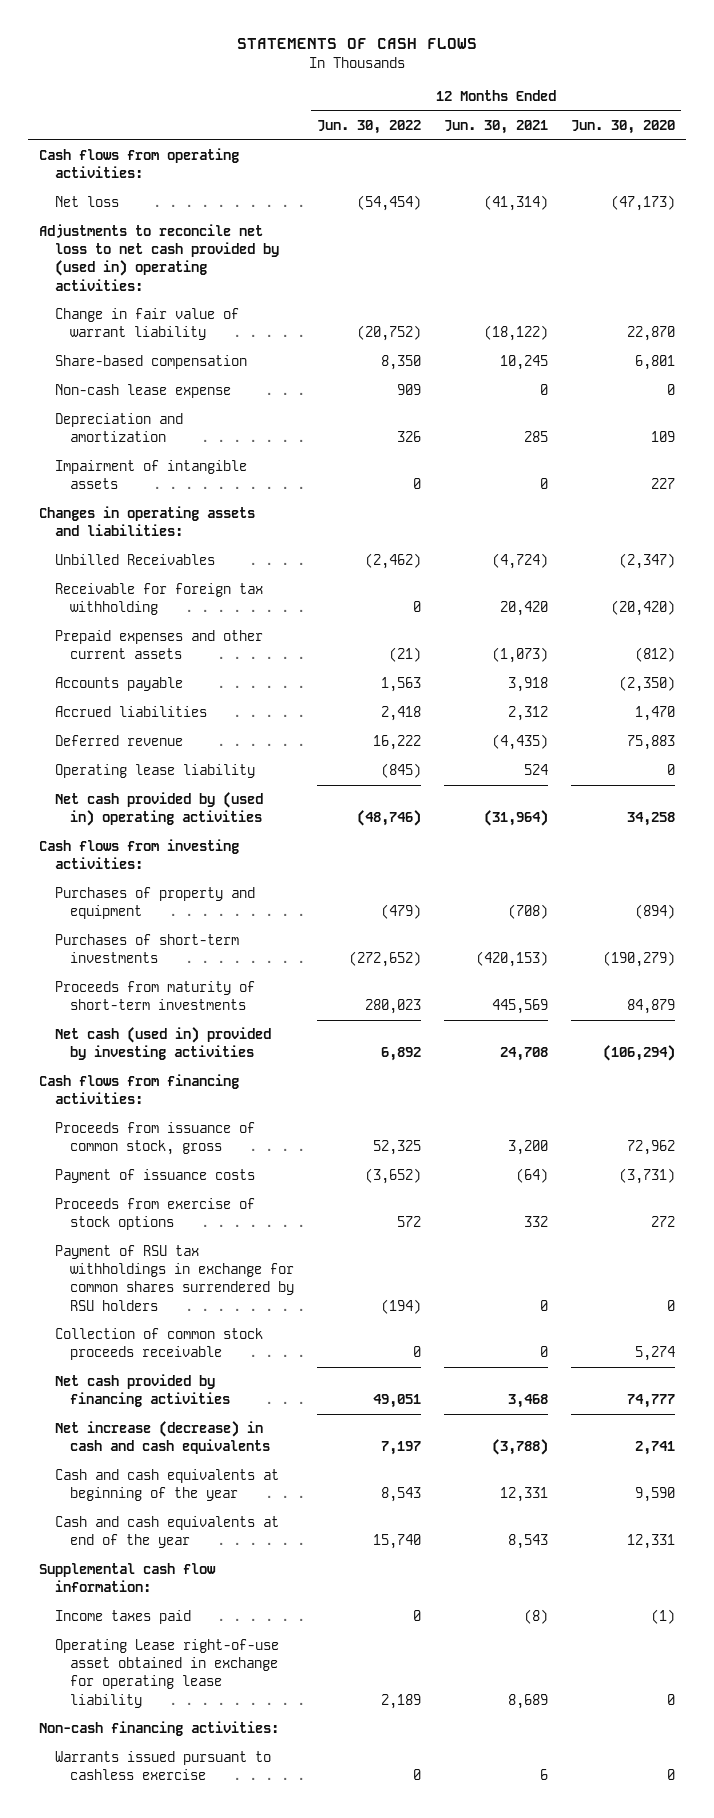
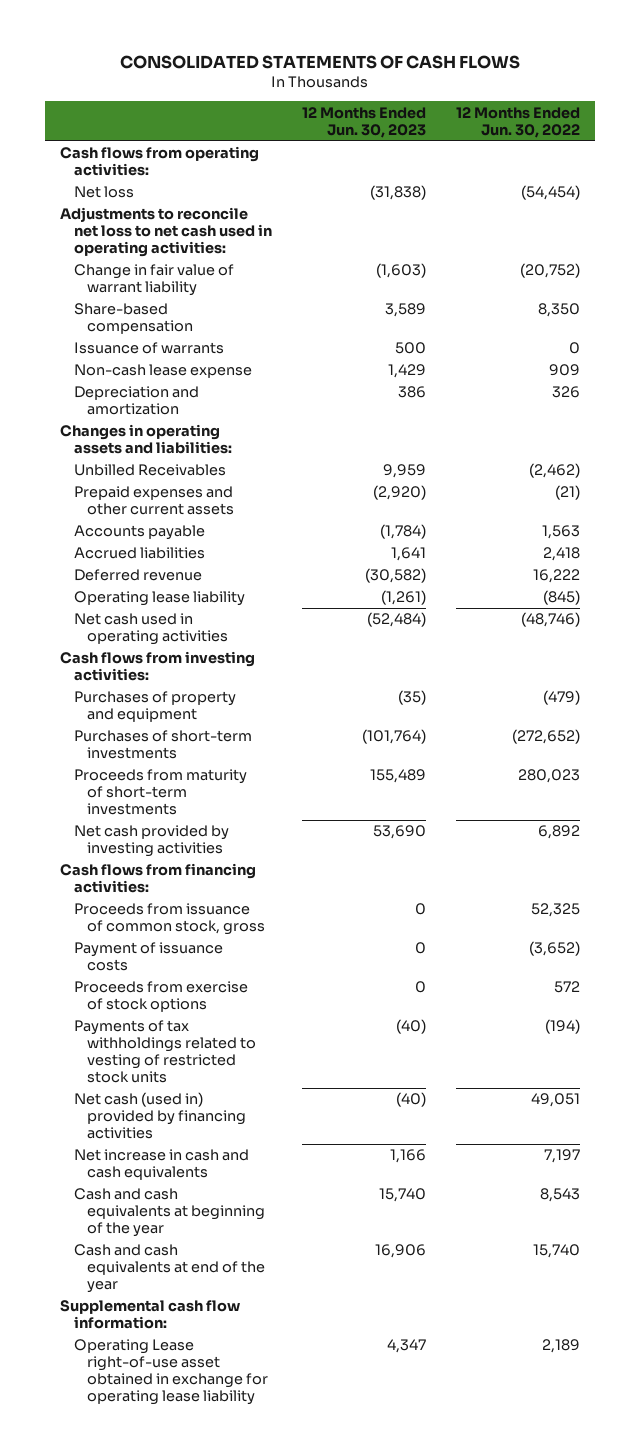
[236,38,477,50] STATEMENTS OF CASH FLOWS -> [120,54,521,69] CONSOLIDATED STATEMENTS OF CASH FLOWS
[443,120,548,135] Jun. 30, 2021 -> none
[570,120,675,135] Jun. 30, 2020 -> none
none -> [301,106,426,138] 12 Months Ended Jun. 30, 2023
[39,224,279,291] Adjustments to reconcile net loss to net cash provided by (used in) operating activities: -> [60,207,272,258] Adjustments to reconcile net loss to net cash used in operating activities:
none -> [73,342,224,355] Issuance of warrants
[54,460,247,490] Impairment of intangible assets -> none
[54,583,263,616] Receivable for foreign tax withholding -> none
[54,792,263,827] Net cash provided by (used in) operating activities -> [73,613,228,646] Net cash used in operating activities
[54,1027,271,1061] Net cash (used in) provided by investing activities -> [73,825,229,858] Net cash provided by investing activities
[54,1328,263,1361] Collection of common stock proceeds receivable -> none
[54,1245,294,1311] Payment of RSU tax withholdings in exchange for common shares surrendered by RSU holders -> [73,1020,256,1083] Payments of tax withholdings related to vesting of restricted stock units
[54,1374,230,1408] Net cash provided by financing activities -> [73,1092,246,1140] Net cash (used in) provided by financing activities
[54,1421,270,1455] Net increase (decrease) in cash and cash equivalents -> [73,1149,249,1181] Net increase in cash and cash equivalents
[54,1610,191,1625] Income taxes paid -> none
[39,1721,280,1737] Non-cash financing activities: -> none
[54,1751,271,1781] Warrants issued pursuant to cashless exercise -> none

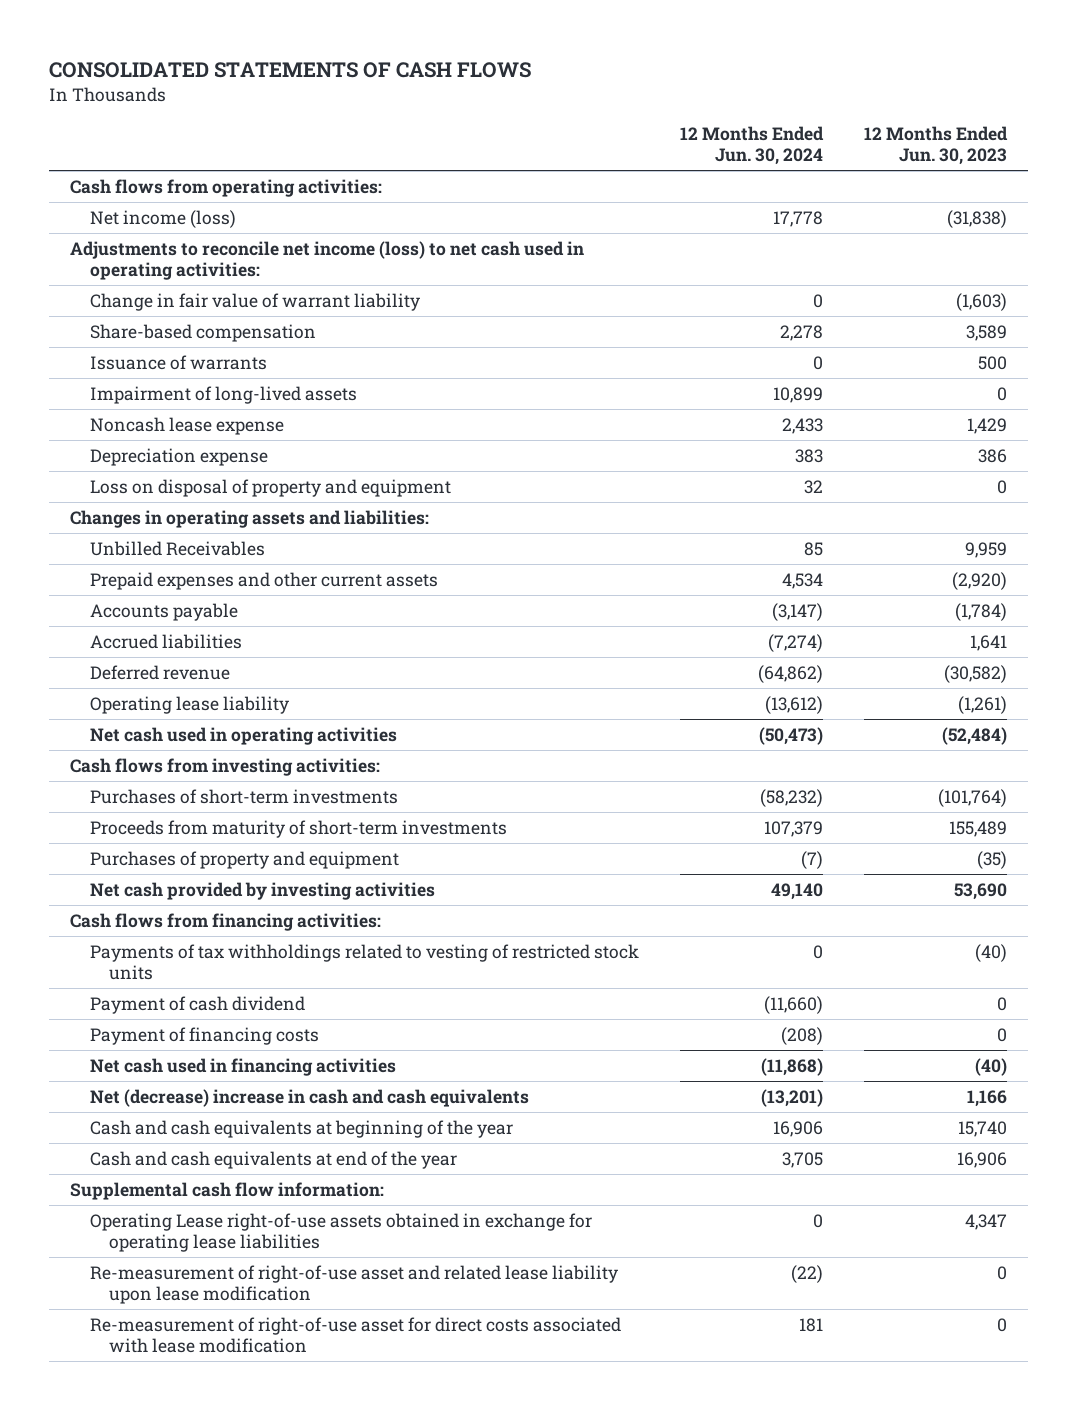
[455,106,580,138] 12 Months Ended Jun. 30, 2022 -> none
none -> [680,126,825,166] 12 Months Ended Jun. 30, 2024
[73,186,134,199] Net loss -> [89,210,236,229] Net income (loss)
[60,207,272,258] Adjustments to reconcile net loss to net cash used in operating activities: -> [70,241,585,280] Adjustments to reconcile net income (loss) to net cash used in operating activities:
none -> [89,386,357,405] Impairment of long-lived assets
[73,364,252,379] Non-cash lease expense -> [89,417,284,436] Noncash lease expense
[73,386,199,416] Depreciation and amortization -> [89,448,268,467] Depreciation expense
none -> [89,479,451,498] Loss on disposal of property and equipment
[73,691,236,723] Purchases of property and equipment -> [89,851,399,870] Purchases of property and equipment
[73,903,265,936] Proceeds from issuance of common stock, gross -> none
[73,942,223,972] Payment of issuance costs -> none
[73,981,248,1013] Proceeds from exercise of stock options -> none
none -> [89,996,305,1015] Payment of cash dividend
none -> [89,1027,319,1046] Payment of financing costs
[73,1092,246,1140] Net cash (used in) provided by financing activities -> [89,1058,396,1077] Net cash used in financing activities
[73,1149,249,1181] Net increase in cash and cash equivalents -> [89,1089,529,1108] Net (decrease) increase in cash and cash equivalents
[73,1339,268,1405] Operating Lease right-of-use asset obtained in exchange for operating lease liability -> [89,1213,592,1252] Operating Lease right-of-use assets obtained in exchange for operating lease liabilities
none -> [89,1265,618,1304] Re-measurement of right-of-use asset and related lease liability upon lease modification
none -> [89,1317,621,1353] Re-measurement of right-of-use asset for direct costs associated with lease modification

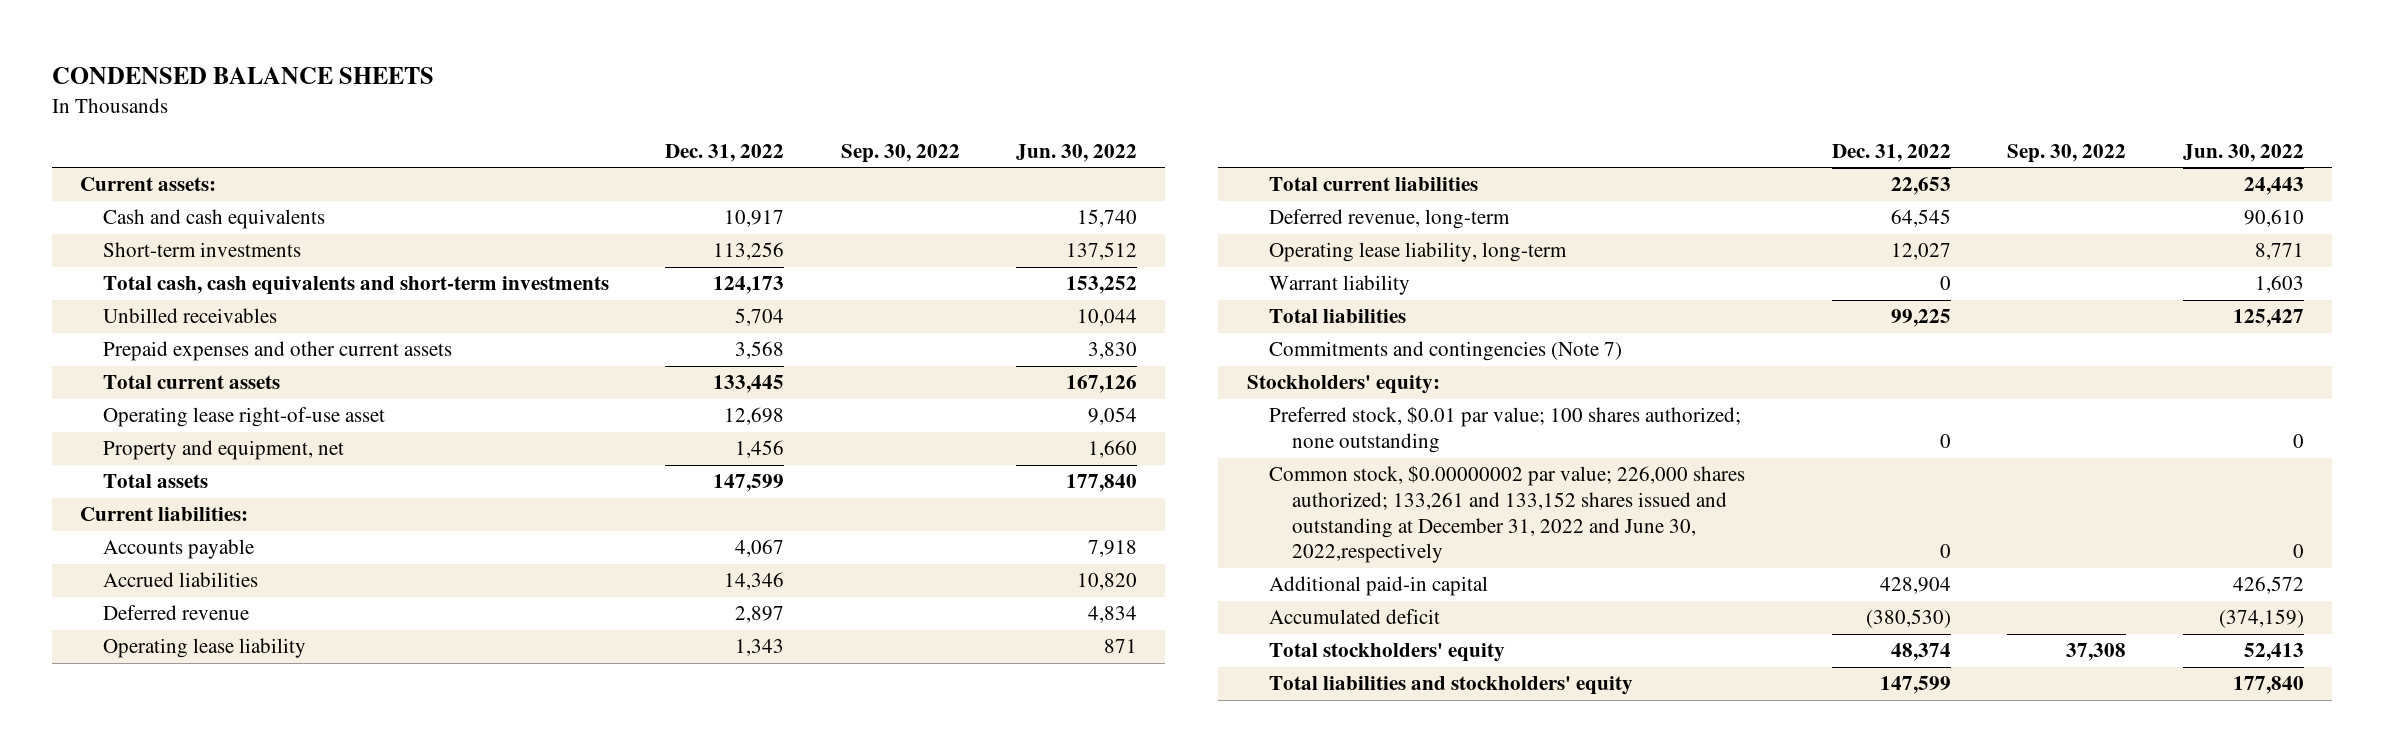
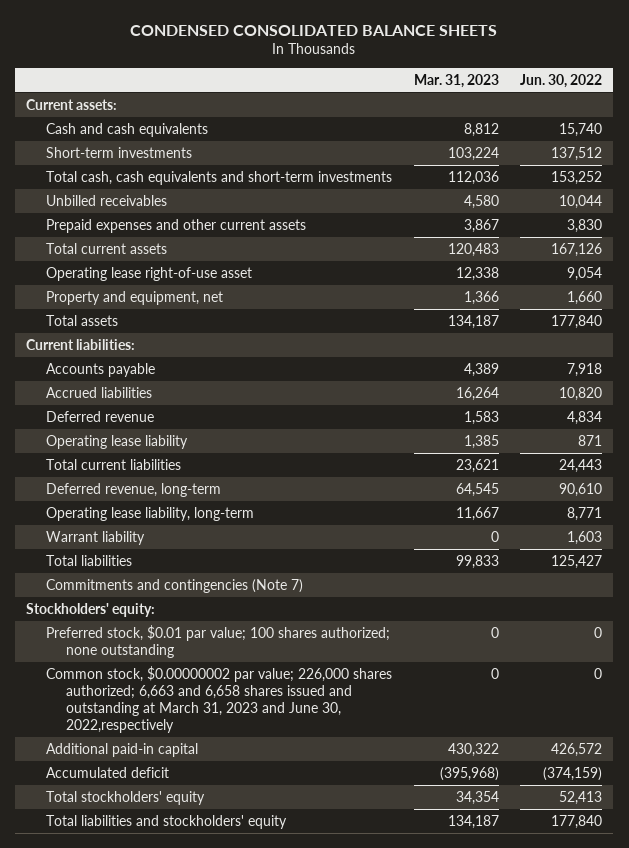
[51,67,434,85] CONDENSED BALANCE SHEETS -> [130,25,498,37] CONDENSED CONSOLIDATED BALANCE SHEETS
[665,143,785,162] Dec. 31, 2022 -> none
[840,143,960,163] Sep. 30, 2022 -> none
none -> [413,73,499,88] Mar. 31, 2023
[1269,465,1746,564] Common stock, $0.00000002 par value; 226,000 shares authorized; 133,261 and 133,152 shares issued and outstanding at December 31, 2022 and June 30, 2022,respectively -> [46,665,393,734] Common stock, $0.00000002 par value; 226,000 shares authorized; 6,663 and 6,658 shares issued and outstanding at March 31, 2023 and June 30, 2022,respectively

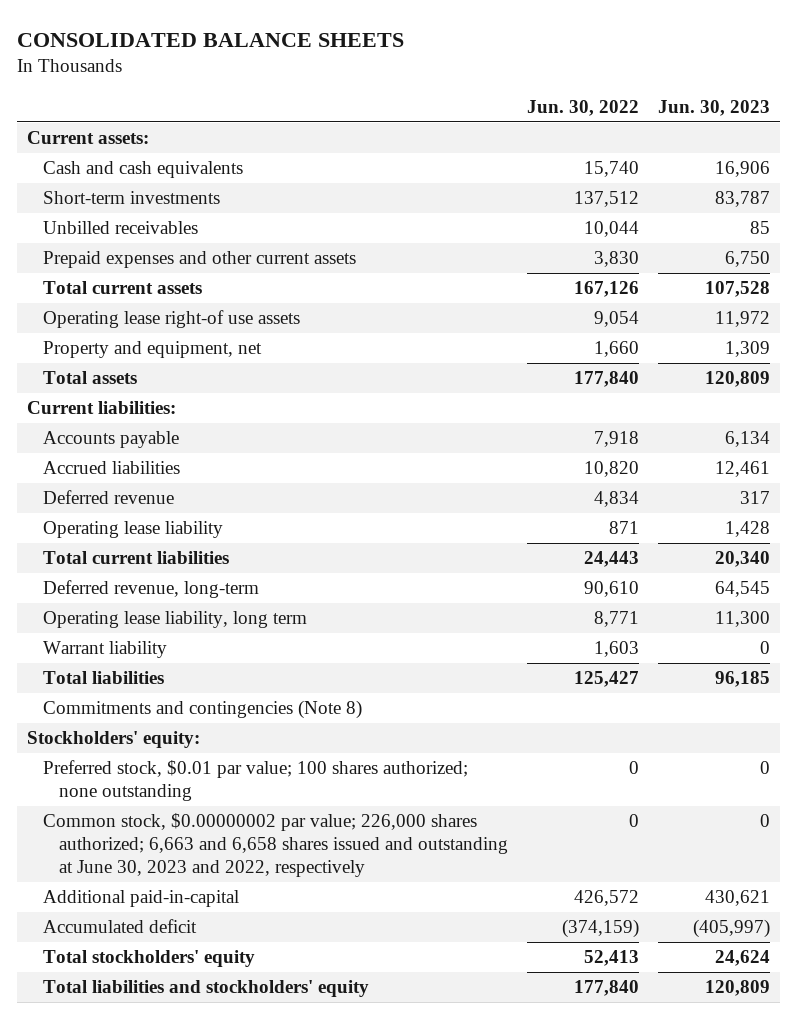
[130,25,498,37] CONDENSED CONSOLIDATED BALANCE SHEETS -> [17,32,405,47] CONSOLIDATED BALANCE SHEETS
[413,73,499,88] Mar. 31, 2023 -> none
none -> [658,99,771,116] Jun. 30, 2023
[46,170,393,185] Total cash, cash equivalents and short-term investments -> none
[46,266,253,281] Operating lease right-of-use asset -> [42,310,300,329] Operating lease right-of use assets
[46,506,255,521] Operating lease liability, long-term -> [42,611,307,629] Operating lease liability, long term
[46,578,304,593] Commitments and contingencies (Note 7) -> [42,700,362,720] Commitments and contingencies (Note 8)
[46,665,393,734] Common stock, $0.00000002 par value; 226,000 shares authorized; 6,663 and 6,658 shares issued and outstanding at March 31, 2023 and June 30, 2022,respectively -> [42,813,508,877] Common stock, $0.00000002 par value; 226,000 shares authorized; 6,663 and 6,658 shares issued and outstanding at June 30, 2023 and 2022, respectively
[46,742,199,757] Additional paid-in capital -> [42,890,239,908] Additional paid-in-capital

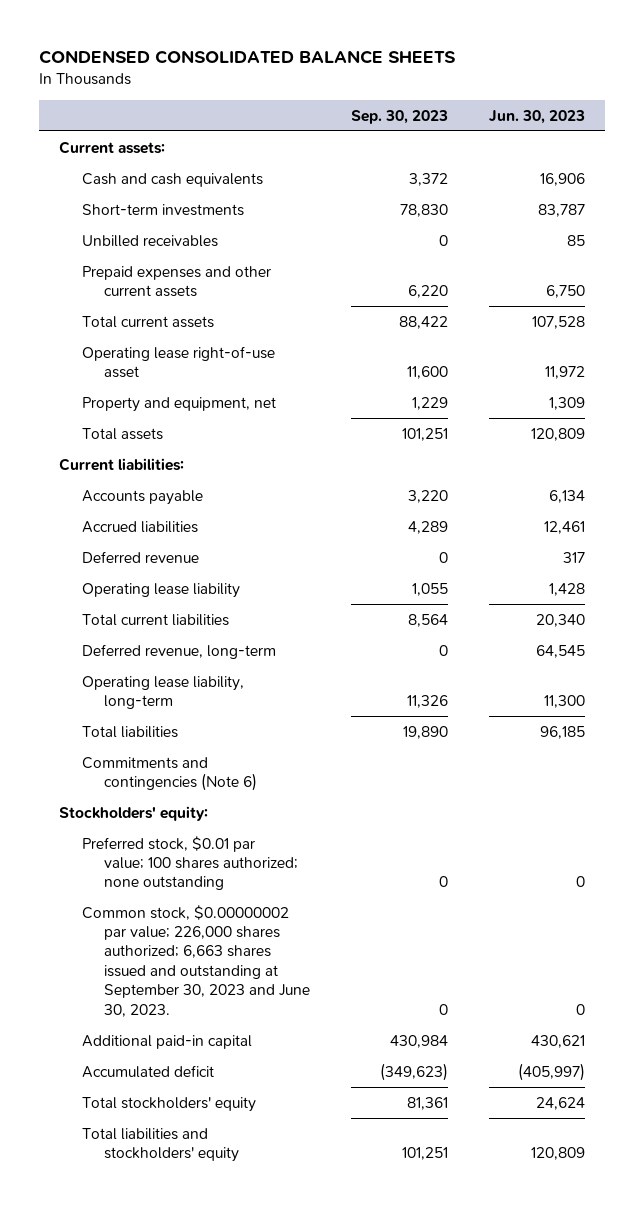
[17,32,405,47] CONSOLIDATED BALANCE SHEETS -> [39,50,457,65] CONDENSED CONSOLIDATED BALANCE SHEETS
[527,99,640,116] Jun. 30, 2022 -> none
none -> [350,109,448,124] Sep. 30, 2023
[42,310,300,329] Operating lease right-of use assets -> [81,345,275,379] Operating lease right-of-use asset
[42,641,167,659] Warrant liability -> none
[42,611,307,629] Operating lease liability, long term -> [81,675,244,710] Operating lease liability, long-term
[42,700,362,720] Commitments and contingencies (Note 8) -> [81,756,258,792] Commitments and contingencies (Note 6)
[42,813,508,877] Common stock, $0.00000002 par value; 226,000 shares authorized; 6,663 and 6,658 shares issued and outstanding at June 30, 2023 and 2022, respectively -> [81,904,311,1017] Common stock, $0.00000002 par value; 226,000 shares authorized; 6,663 shares issued and outstanding at September 30, 2023 and June 30, 2023.
[42,890,239,908] Additional paid-in-capital -> [81,1034,252,1049] Additional paid-in capital

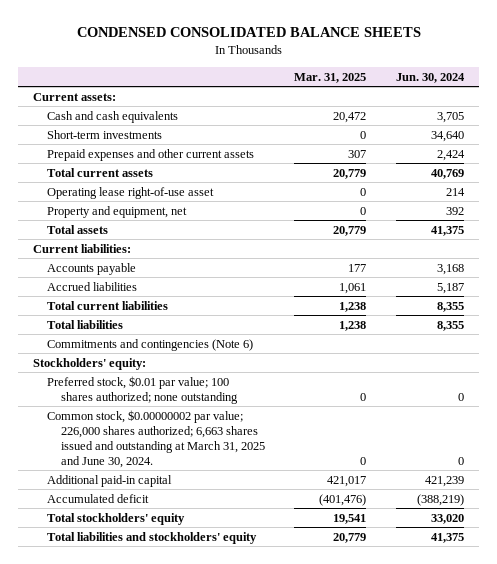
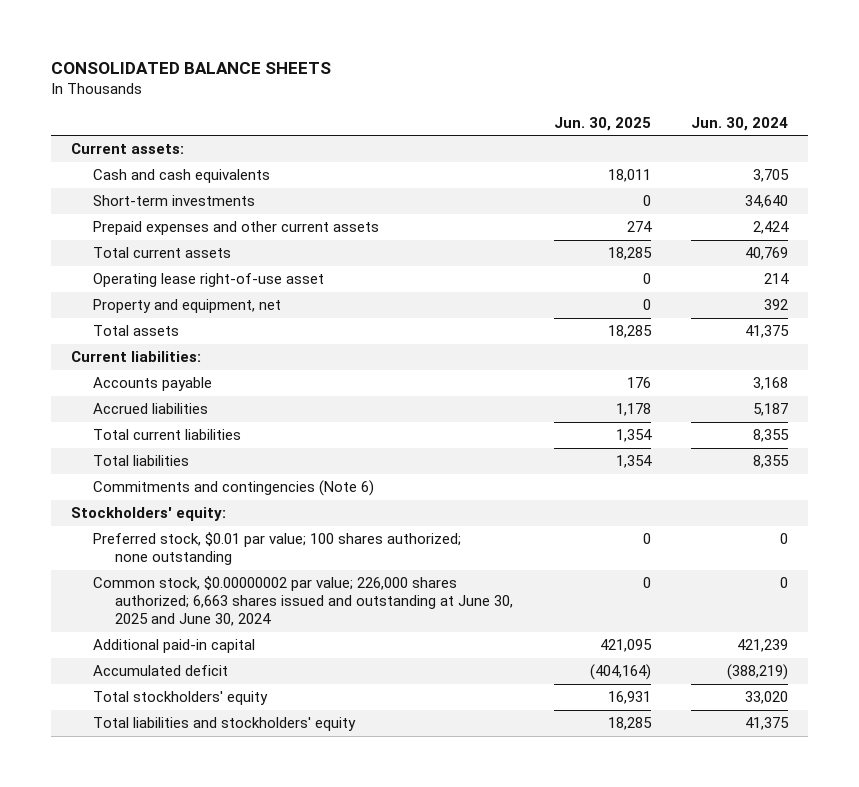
[76,27,421,38] CONDENSED CONSOLIDATED BALANCE SHEETS -> [51,62,332,75] CONSOLIDATED BALANCE SHEETS
[294,72,367,83] Mar. 31, 2025 -> none
none -> [553,116,651,131] Jun. 30, 2025
[46,409,265,468] Common stock, $0.00000002 par value; 226,000 shares authorized; 6,663 shares issued and outstanding at March 31, 2025 and June 30, 2024. -> [93,576,514,627] Common stock, $0.00000002 par value; 226,000 shares authorized; 6,663 shares issued and outstanding at June 30, 2025 and June 30, 2024

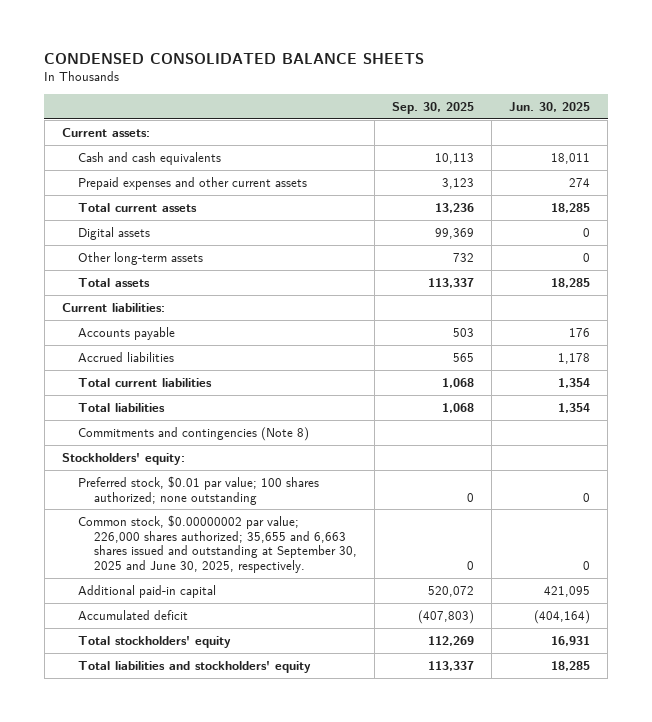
[51,62,332,75] CONSOLIDATED BALANCE SHEETS -> [44,53,425,65] CONDENSED CONSOLIDATED BALANCE SHEETS
[690,116,788,131] Jun. 30, 2024 -> none
none -> [392,101,475,114] Sep. 30, 2025
[93,195,256,207] Short-term investments -> none
[93,273,325,288] Operating lease right-of-use asset -> none
[93,299,282,314] Property and equipment, net -> none
none -> [78,226,151,240] Digital assets
none -> [78,251,204,265] Other long-term assets
[93,480,375,497] Commitments and contingencies (Note 6) -> [78,426,310,441] Commitments and contingencies (Note 8)
[93,576,514,627] Common stock, $0.00000002 par value; 226,000 shares authorized; 6,663 shares issued and outstanding at June 30, 2025 and June 30, 2024 -> [78,514,358,574] Common stock, $0.00000002 par value; 226,000 shares authorized; 35,655 and 6,663 shares issued and outstanding at September 30, 2025 and June 30, 2025, respectively.

